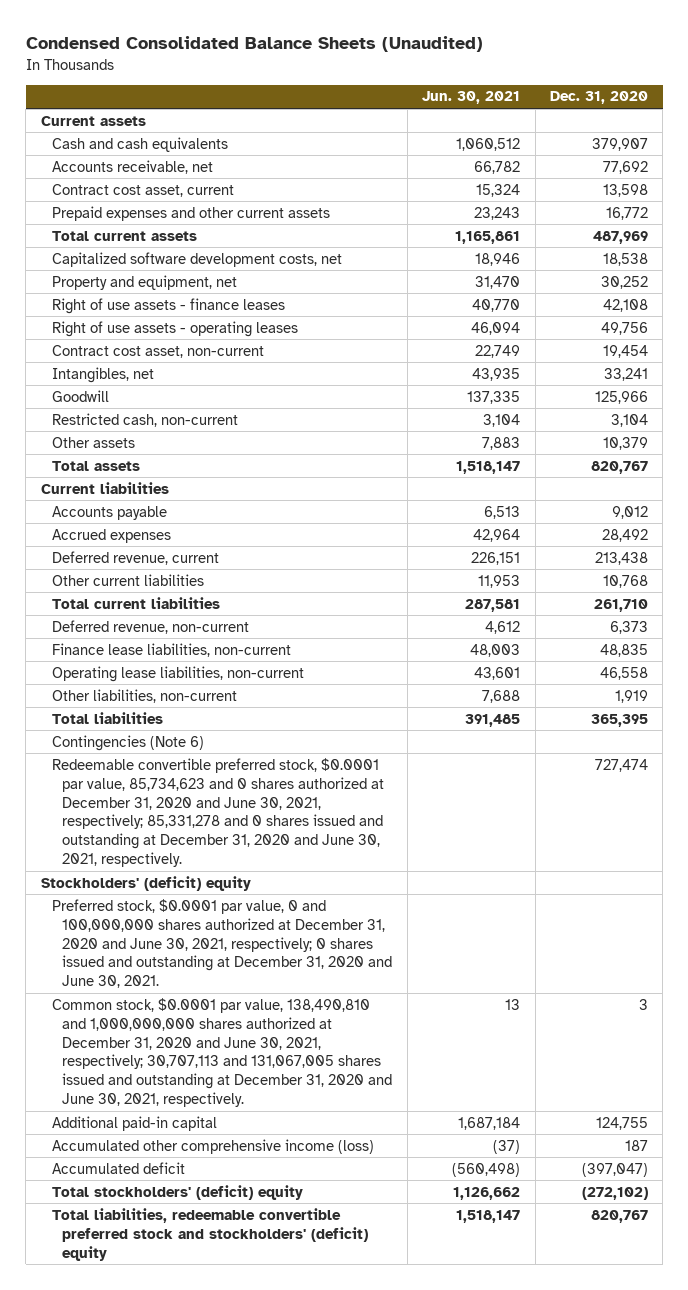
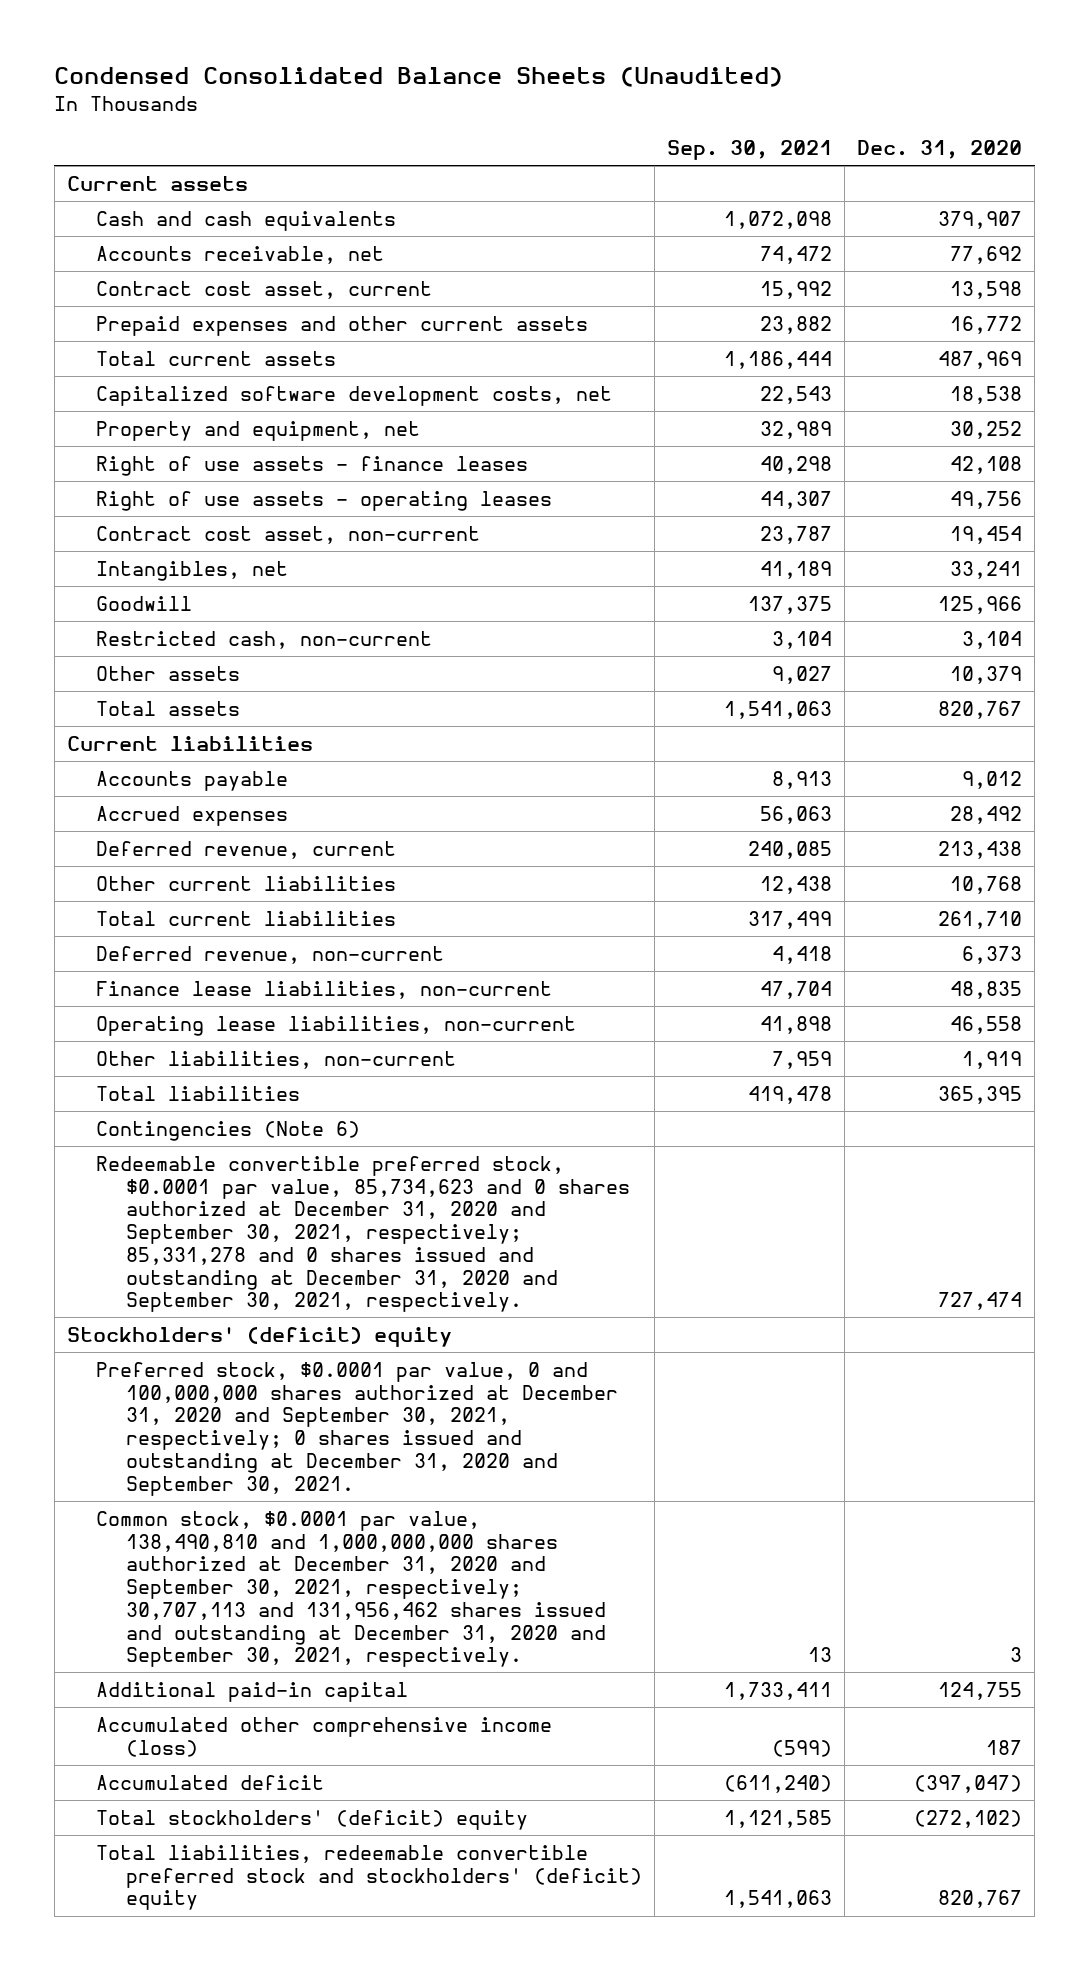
[422,91,521,105] Jun. 30, 2021 -> none
none -> [666,140,832,161] Sep. 30, 2021
[51,757,385,868] Redeemable convertible preferred stock, $0.0001 par value, 85,734,623 and 0 shares authorized at December 31, 2020 and June 30, 2021, respectively; 85,331,278 and 0 shares issued and outstanding at December 31, 2020 and June 30, 2021, respectively. -> [96,1156,630,1313] Redeemable convertible preferred stock, $0.0001 par value, 85,734,623 and 0 shares authorized at December 31, 2020 and September 30, 2021, respectively; 85,331,278 and 0 shares issued and outstanding at December 31, 2020 and September 30, 2021, respectively.
[51,898,393,989] Preferred stock, $0.0001 par value, 0 and 100,000,000 shares authorized at December 31, 2020 and June 30, 2021, respectively; 0 shares issued and outstanding at December 31, 2020 and June 30, 2021. -> [96,1362,618,1496] Preferred stock, $0.0001 par value, 0 and 100,000,000 shares authorized at December 31, 2020 and September 30, 2021, respectively; 0 shares issued and outstanding at December 31, 2020 and September 30, 2021.
[51,997,393,1108] Common stock, $0.0001 par value, 138,490,810 and 1,000,000,000 shares authorized at December 31, 2020 and June 30, 2021, respectively; 30,707,113 and 131,067,005 shares issued and outstanding at December 31, 2020 and June 30, 2021, respectively. -> [96,1511,606,1668] Common stock, $0.0001 par value, 138,490,810 and 1,000,000,000 shares authorized at December 31, 2020 and September 30, 2021, respectively; 30,707,113 and 131,956,462 shares issued and outstanding at December 31, 2020 and September 30, 2021, respectively.

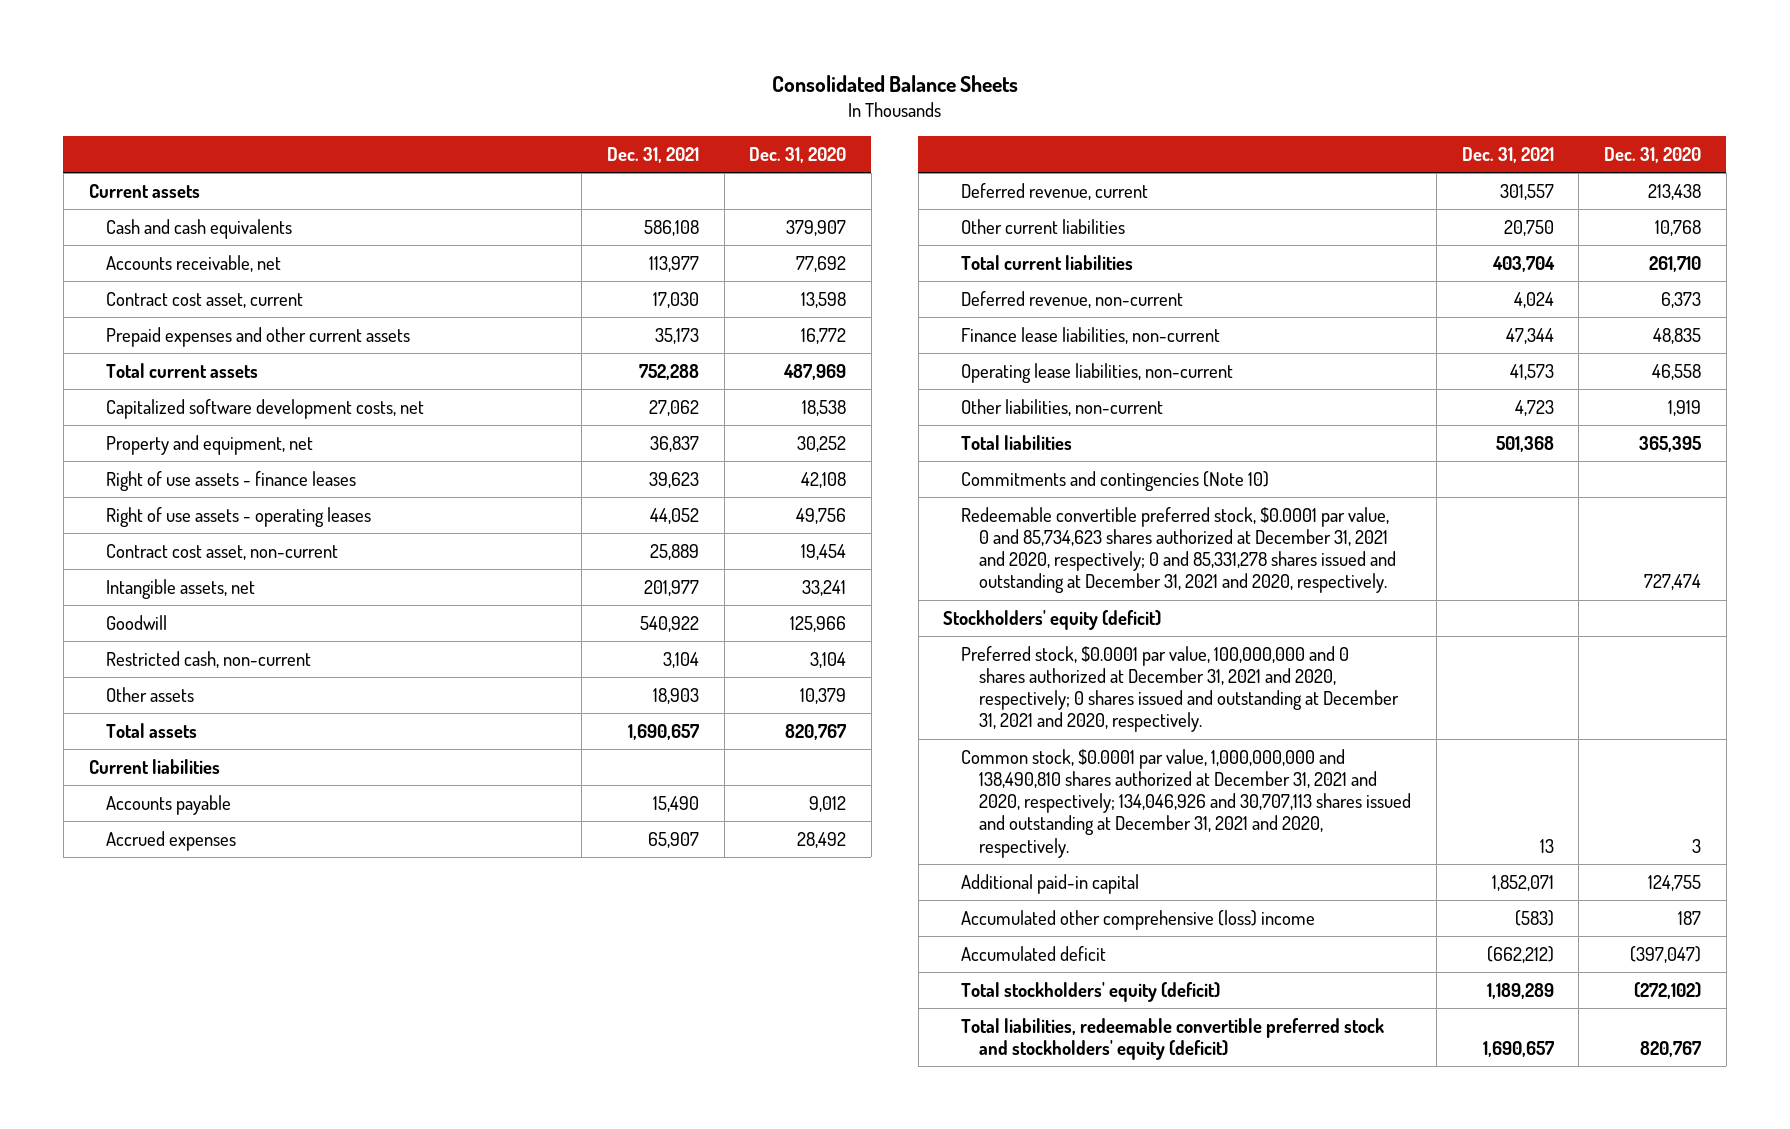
[54,67,784,88] Condensed Consolidated Balance Sheets (Unaudited) -> [771,75,1018,93] Consolidated Balance Sheets
[666,140,832,161] Sep. 30, 2021 -> none
none -> [606,147,699,164] Dec. 31, 2021
[96,561,289,582] Intangibles, net -> [106,578,256,599] Intangible assets, net
[96,1121,361,1142] Contingencies (Note 6) -> [961,470,1270,491] Commitments and contingencies (Note 10)
[96,1156,630,1313] Redeemable convertible preferred stock, $0.0001 par value, 85,734,623 and 0 shares authorized at December 31, 2020 and September 30, 2021, respectively; 85,331,278 and 0 shares issued and outstanding at December 31, 2020 and September 30, 2021, respectively. -> [961,506,1397,594] Redeemable convertible preferred stock, $0.0001 par value, 0 and 85,734,623 shares authorized at December 31, 2021 and 2020, respectively; 0 and 85,331,278 shares issued and outstanding at December 31, 2021 and 2020, respectively.
[66,1327,452,1348] Stockholders' (deficit) equity -> [943,609,1162,630] Stockholders' equity (deficit)
[96,1362,618,1496] Preferred stock, $0.0001 par value, 0 and 100,000,000 shares authorized at December 31, 2020 and September 30, 2021, respectively; 0 shares issued and outstanding at December 31, 2020 and September 30, 2021. -> [961,645,1400,733] Preferred stock, $0.0001 par value, 100,000,000 and 0 shares authorized at December 31, 2021 and 2020, respectively; 0 shares issued and outstanding at December 31, 2021 and 2020, respectively.
[96,1511,606,1668] Common stock, $0.0001 par value, 138,490,810 and 1,000,000,000 shares authorized at December 31, 2020 and September 30, 2021, respectively; 30,707,113 and 131,956,462 shares issued and outstanding at December 31, 2020 and September 30, 2021, respectively. -> [961,748,1412,858] Common stock, $0.0001 par value, 1,000,000,000 and 138,490,810 shares authorized at December 31, 2021 and 2020, respectively; 134,046,926 and 30,707,113 shares issued and outstanding at December 31, 2021 and 2020, respectively.
[96,1717,553,1757] Accumulated other comprehensive income (loss) -> [961,909,1316,930] Accumulated other comprehensive (loss) income
[96,1810,529,1831] Total stockholders' (deficit) equity -> [961,981,1221,1002] Total stockholders' equity (deficit)
[96,1845,642,1911] Total liabilities, redeemable convertible preferred stock and stockholders' (deficit) equity -> [961,1017,1385,1061] Total liabilities, redeemable convertible preferred stock and stockholders' equity (deficit)

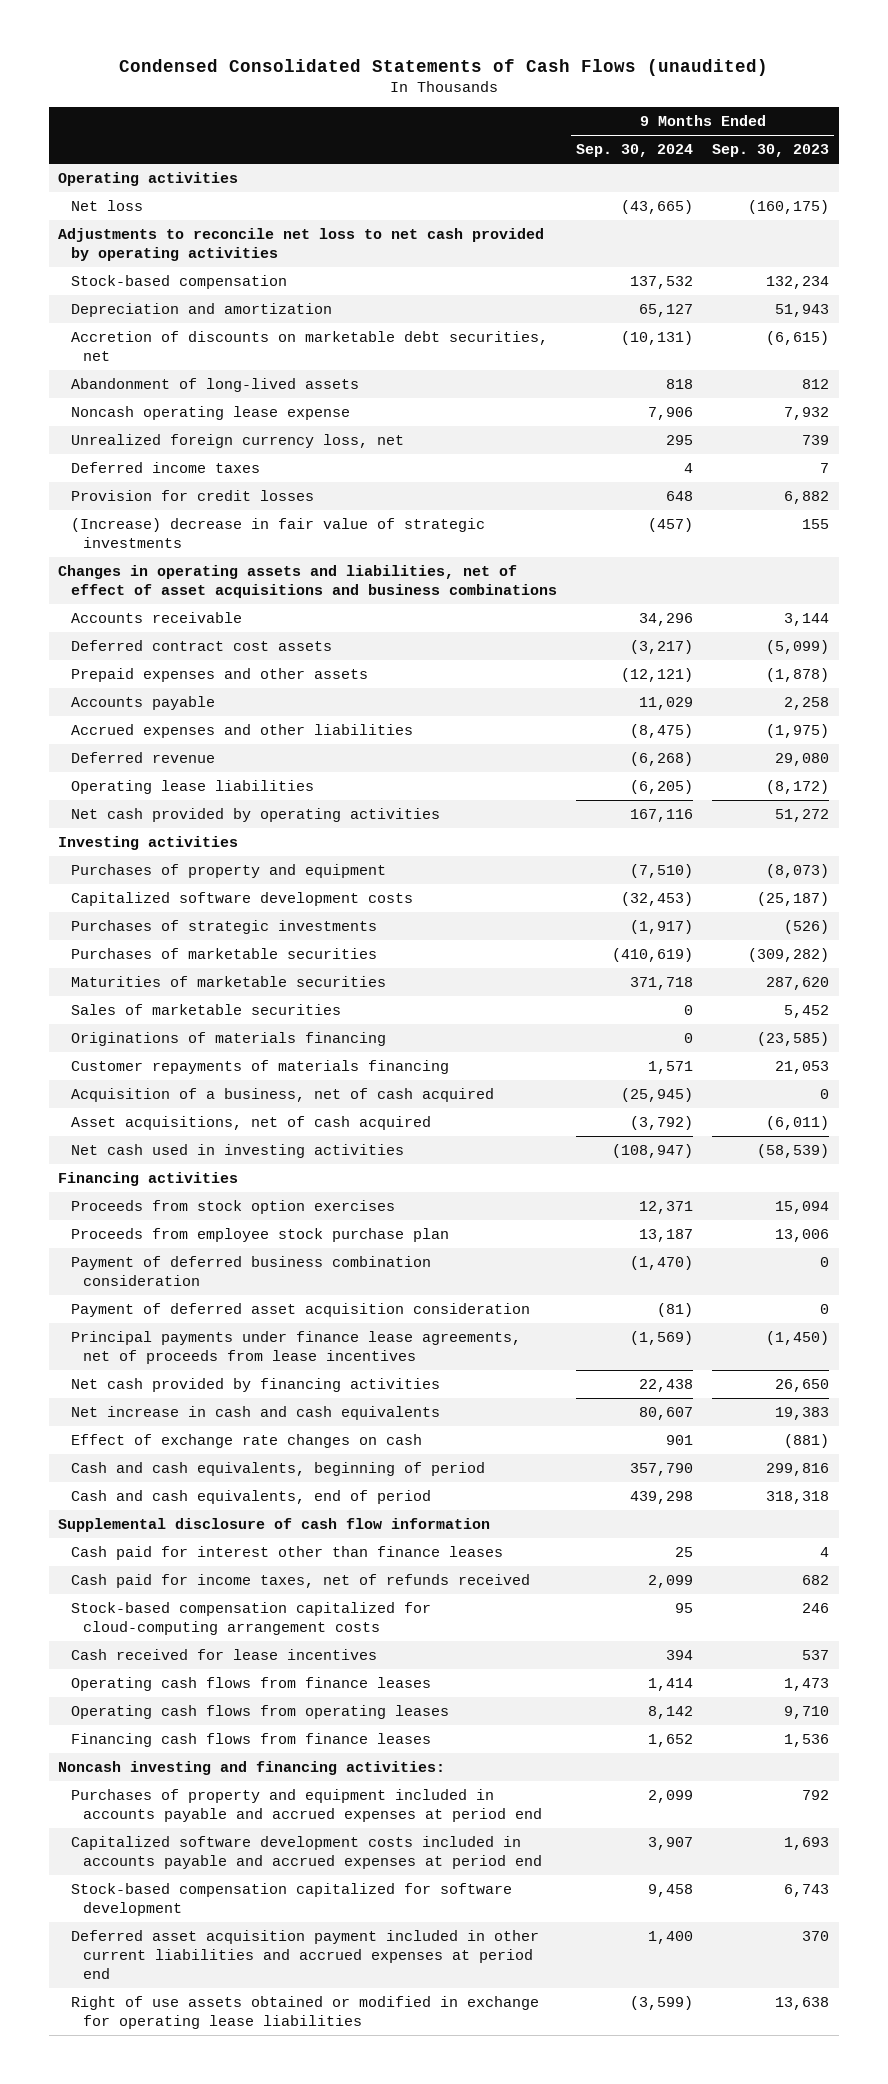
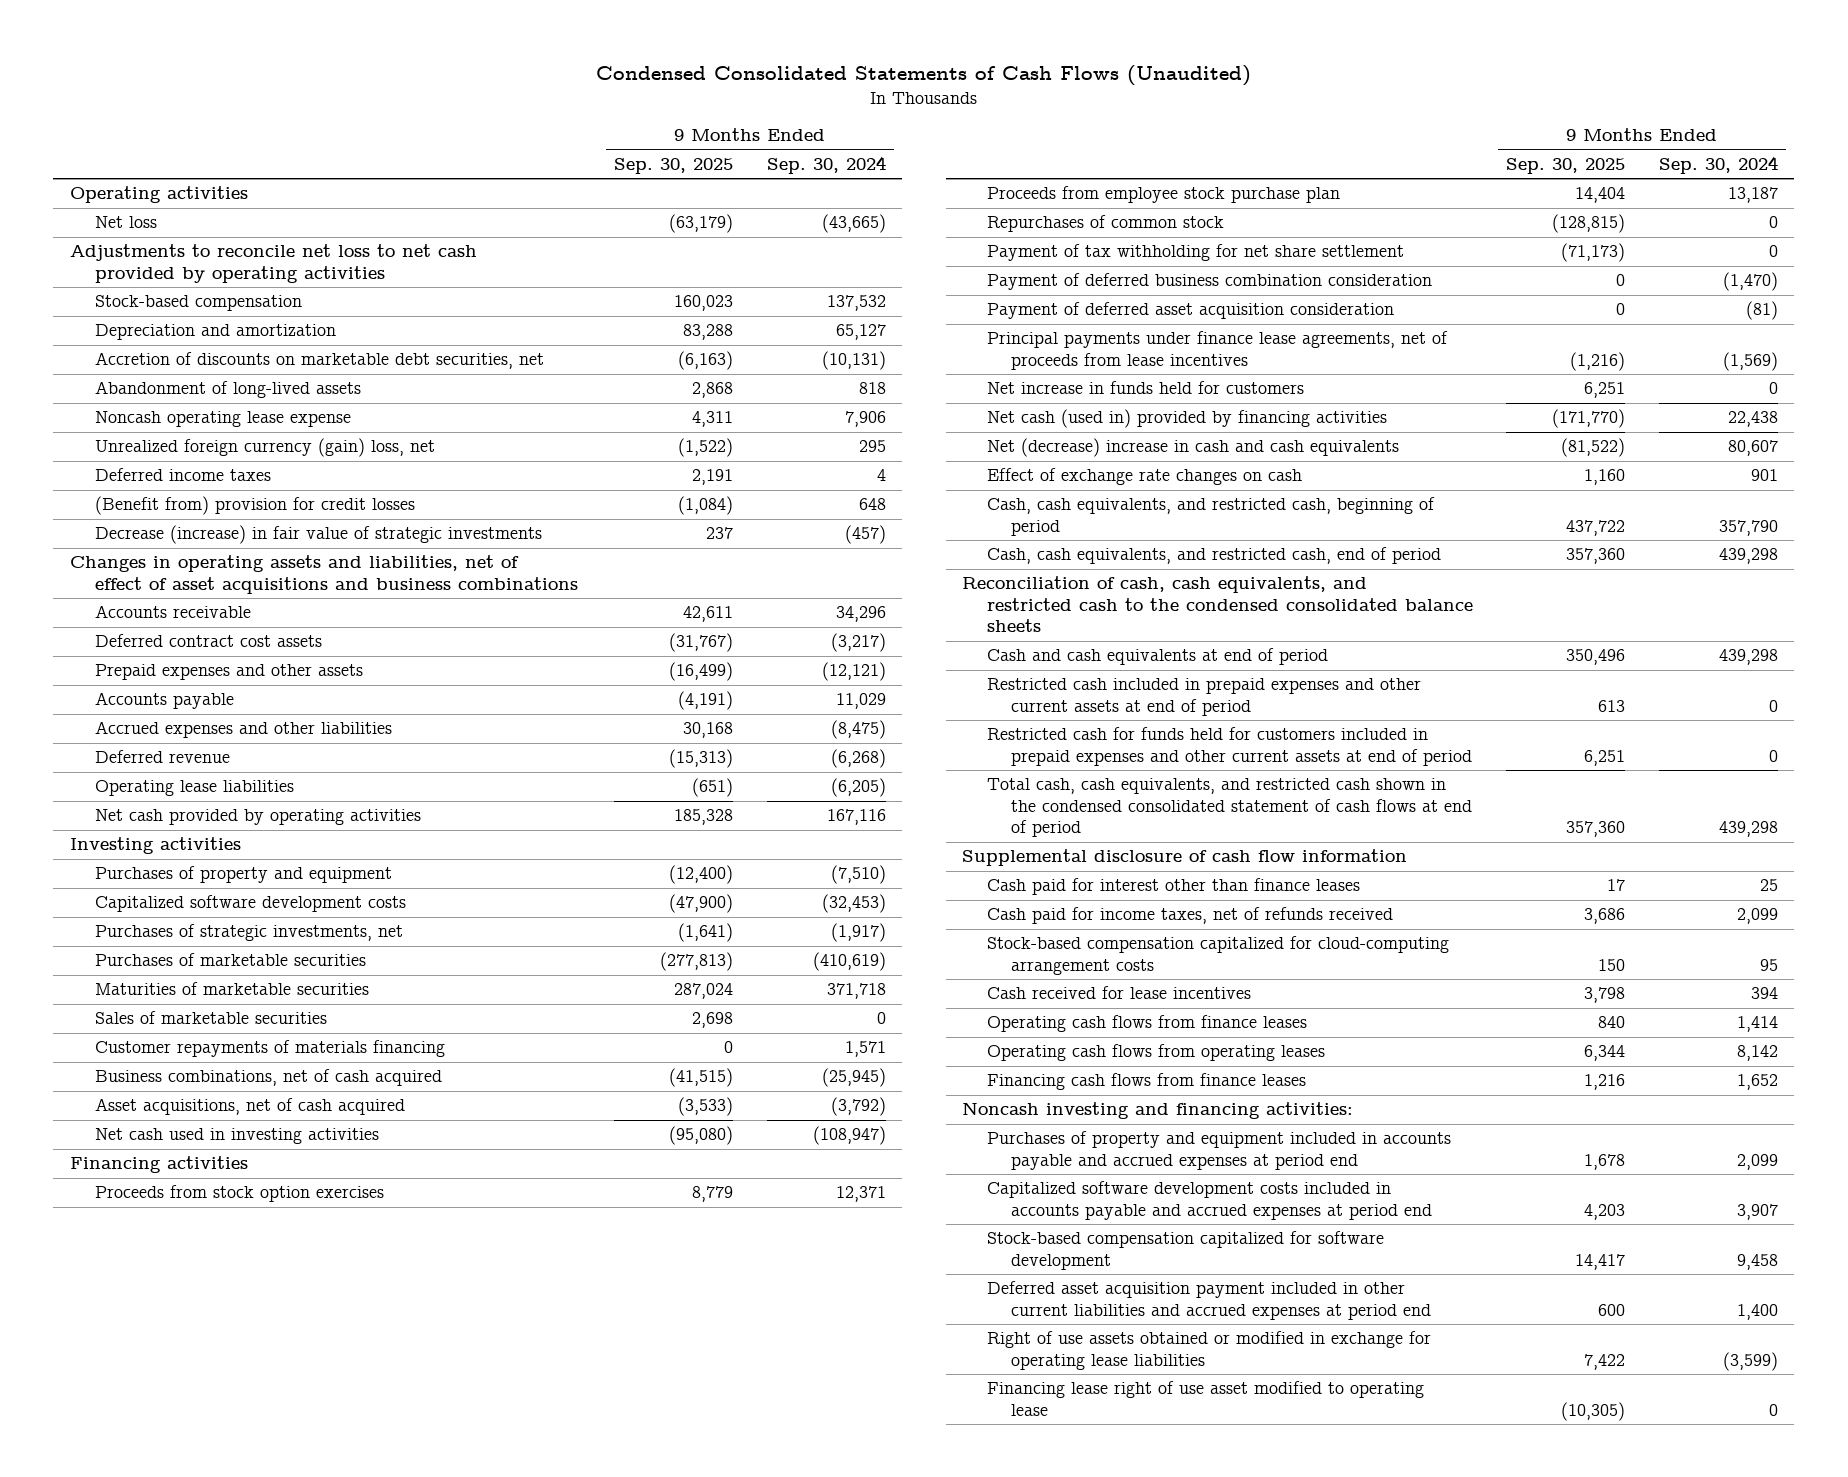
[118,58,768,76] Condensed Consolidated Statements of Cash Flows (unaudited) -> [595,65,1251,87] Condensed Consolidated Statements of Cash Flows (Unaudited)
[712,144,830,158] Sep. 30, 2023 -> none
none -> [614,157,734,174] Sep. 30, 2025
[70,433,404,448] Unrealized foreign currency loss, net -> [94,438,435,458] Unrealized foreign currency (gain) loss, net
[70,489,314,501] Provision for credit losses -> [94,496,415,516] (Benefit from) provision for credit losses
[70,517,485,548] (Increase) decrease in fair value of strategic investments -> [94,525,542,545] Decrease (increase) in fair value of strategic investments
[70,919,377,934] Purchases of strategic investments -> [94,924,403,942] Purchases of strategic investments, net
[70,1031,386,1046] Originations of materials financing -> none
[70,1087,494,1102] Acquisition of a business, net of cash acquired -> [94,1069,442,1087] Business combinations, net of cash acquired
none -> [986,215,1224,233] Repurchases of common stock
none -> [986,244,1404,262] Payment of tax withholding for net share settlement
none -> [986,381,1304,395] Net increase in funds held for customers
[70,1377,440,1392] Net cash provided by financing activities -> [986,409,1387,429] Net cash (used in) provided by financing activities
[70,1405,440,1420] Net increase in cash and cash equivalents -> [986,438,1399,458] Net (decrease) increase in cash and cash equivalents
[70,1461,485,1476] Cash and cash equivalents, beginning of period -> [986,497,1435,536] Cash, cash equivalents, and restricted cash, beginning of period
[70,1489,431,1504] Cash and cash equivalents, end of period -> [986,547,1441,565] Cash, cash equivalents, and restricted cash, end of period
none -> [962,576,1473,633] Reconciliation of cash, cash equivalents, and restricted cash to the condensed consolidated balance sheets
none -> [986,648,1328,666] Cash and cash equivalents at end of period
none -> [986,678,1421,716] Restricted cash included in prepaid expenses and other current assets at end of period
none -> [986,727,1473,766] Restricted cash for funds held for customers included in prepaid expenses and other current assets at end of period
none -> [986,778,1473,838] Total cash, cash equivalents, and restricted cash shown in the condensed consolidated statement of cash flows at end of period
none -> [986,1381,1424,1416] Financing lease right of use asset modified to operating lease

